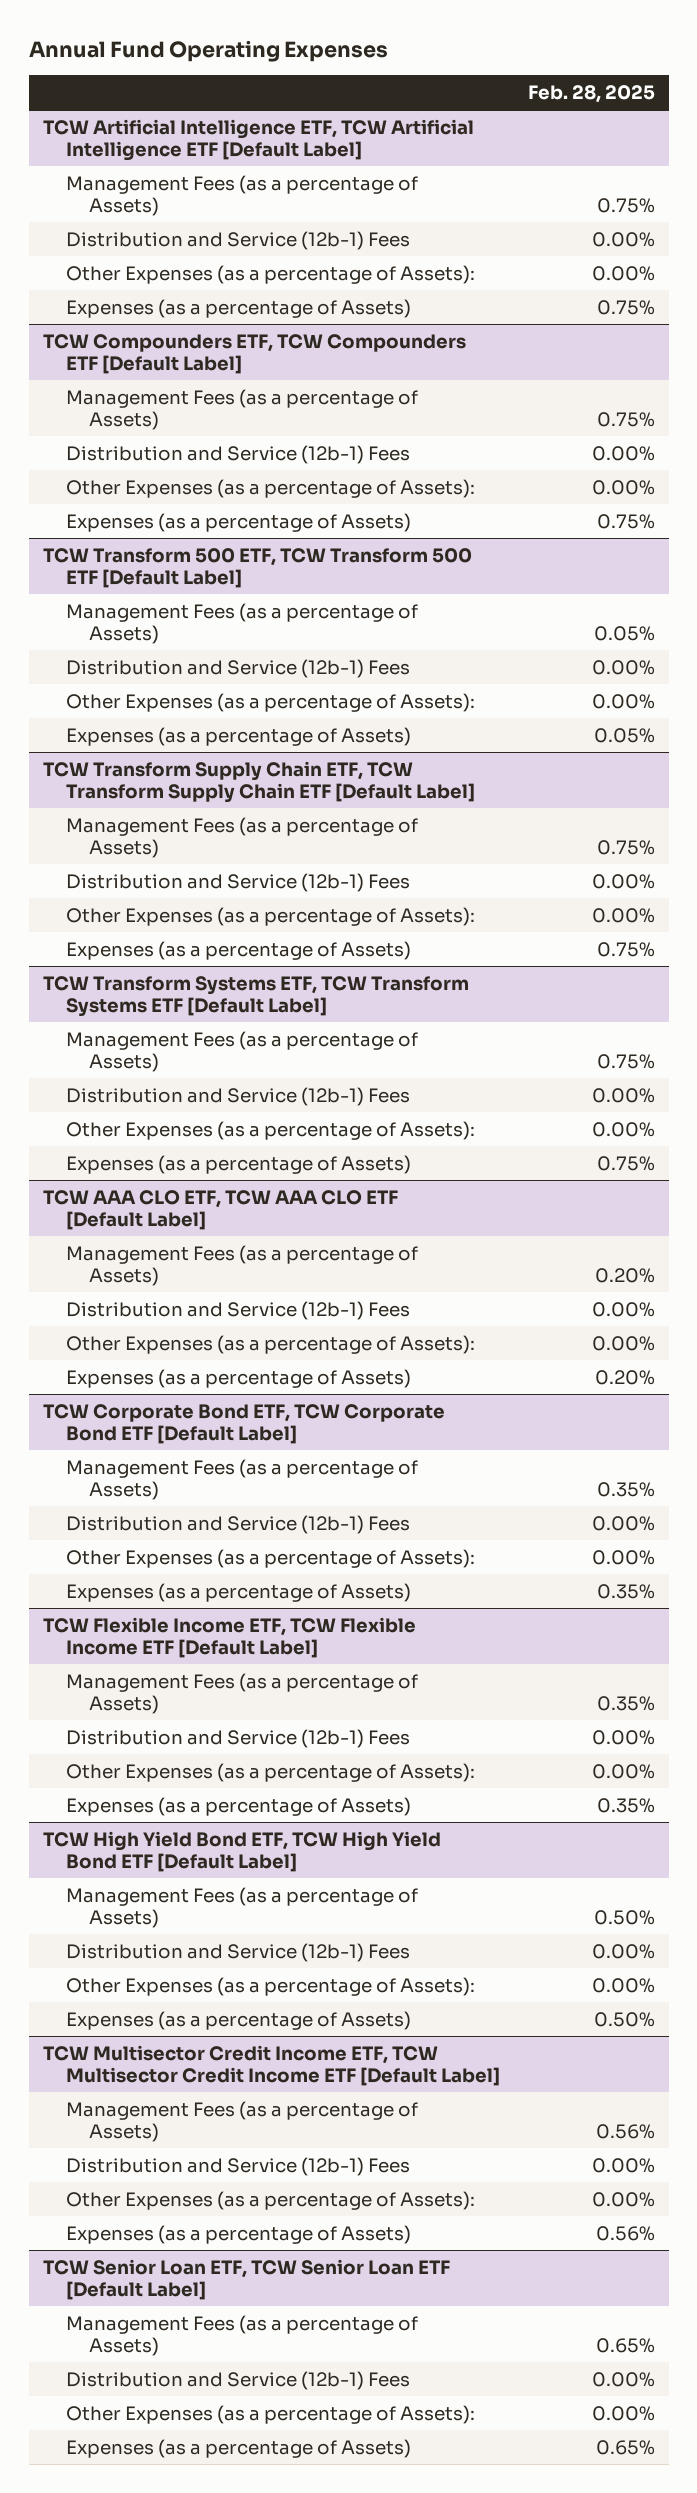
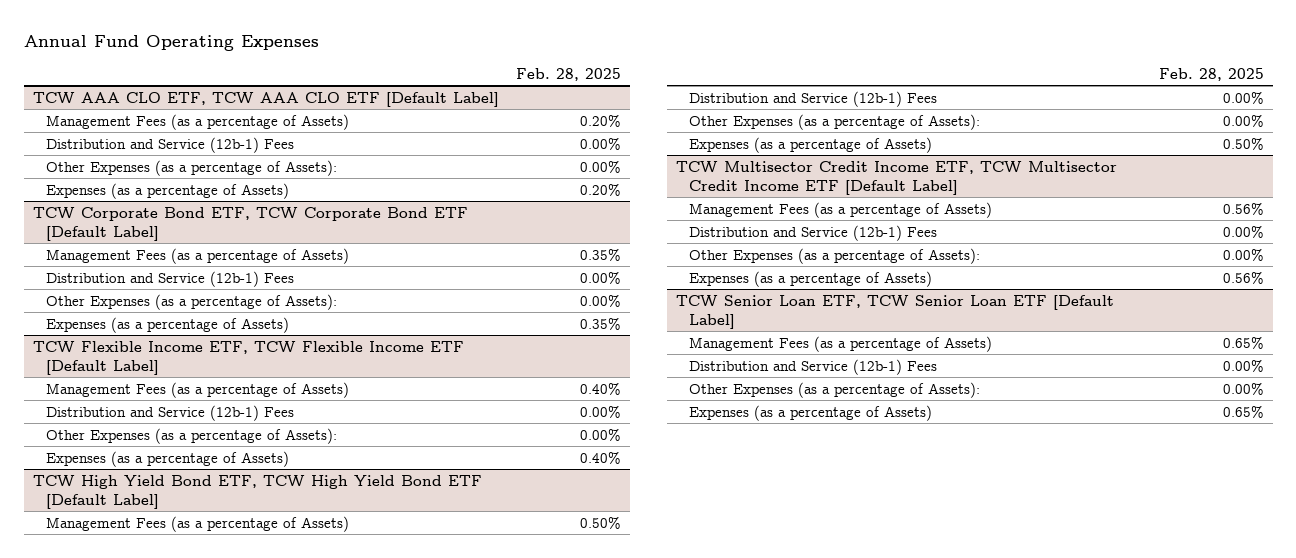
[42,118,474,161] TCW Artificial Intelligence ETF, TCW Artificial Intelligence ETF [Default Label] -> none
[65,174,418,216] Management Fees (as a percentage of Assets) -> none
[65,230,410,250] Distribution and Service (12b-1) Fees -> none
[65,264,475,284] Other Expenses (as a percentage of Assets): -> none
[65,298,411,318] Expenses (as a percentage of Assets) -> none
[42,333,466,374] TCW Compounders ETF, TCW Compounders ETF [Default Label] -> none
[65,388,418,430] Management Fees (as a percentage of Assets) -> none
[65,444,410,464] Distribution and Service (12b-1) Fees -> none
[65,478,475,498] Other Expenses (as a percentage of Assets): -> none
[65,512,411,532] Expenses (as a percentage of Assets) -> none
[42,547,472,588] TCW Transform 500 ETF, TCW Transform 500 ETF [Default Label] -> none
[65,602,418,644] Management Fees (as a percentage of Assets) -> none
[65,658,410,678] Distribution and Service (12b-1) Fees -> none
[65,692,475,712] Other Expenses (as a percentage of Assets): -> none
[65,726,411,746] Expenses (as a percentage of Assets) -> none
[42,760,475,803] TCW Transform Supply Chain ETF, TCW Transform Supply Chain ETF [Default Label] -> none
[65,816,418,858] Management Fees (as a percentage of Assets) -> none
[65,872,410,892] Distribution and Service (12b-1) Fees -> none
[65,906,475,926] Other Expenses (as a percentage of Assets): -> none
[65,940,411,960] Expenses (as a percentage of Assets) -> none
[42,975,469,1017] TCW Transform Systems ETF, TCW Transform Systems ETF [Default Label] -> none
[65,1030,418,1072] Management Fees (as a percentage of Assets) -> none
[65,1086,410,1106] Distribution and Service (12b-1) Fees -> none
[65,1120,475,1140] Other Expenses (as a percentage of Assets): -> none
[65,1154,411,1174] Expenses (as a percentage of Assets) -> none
[596,1695,655,1711] 0.35% -> [579,381,621,395] 0.40%
[596,1797,655,1813] 0.35% -> [579,450,621,464] 0.40%

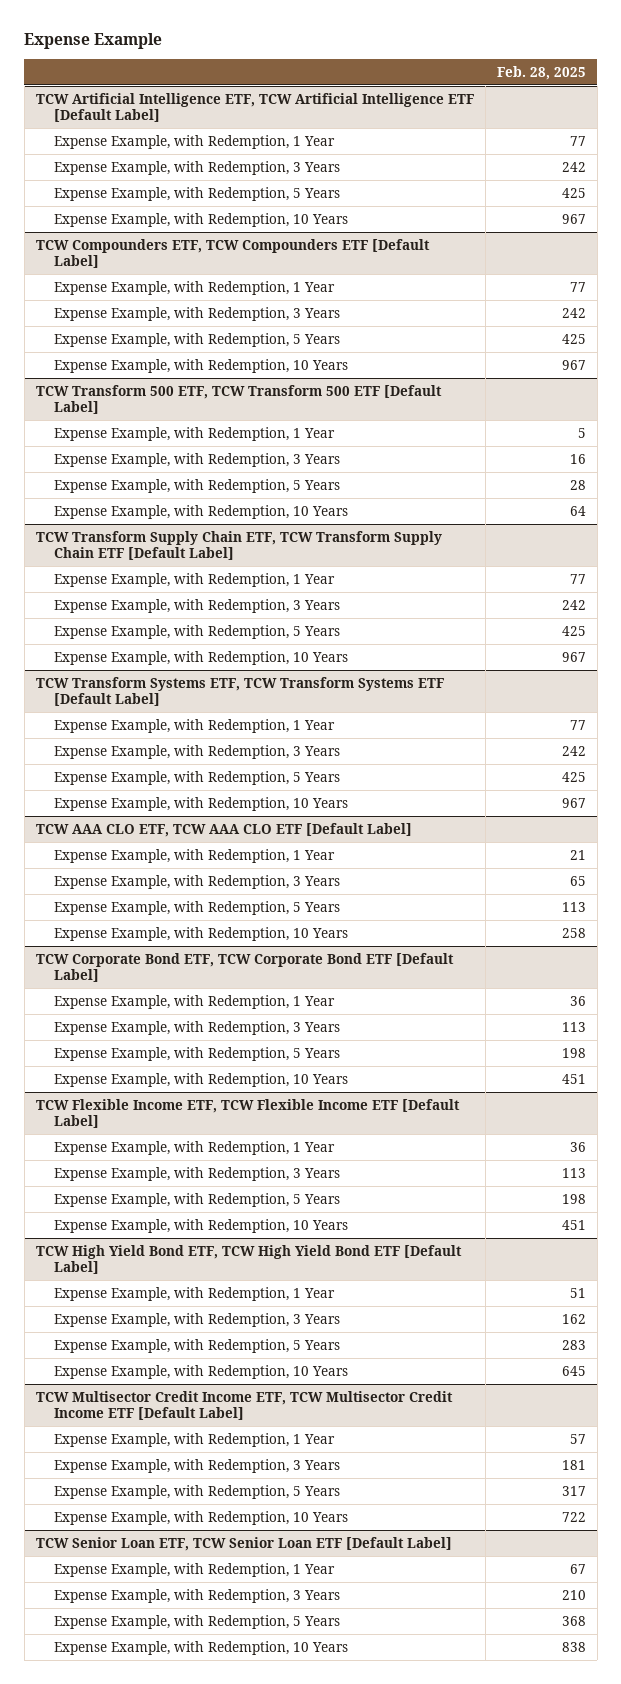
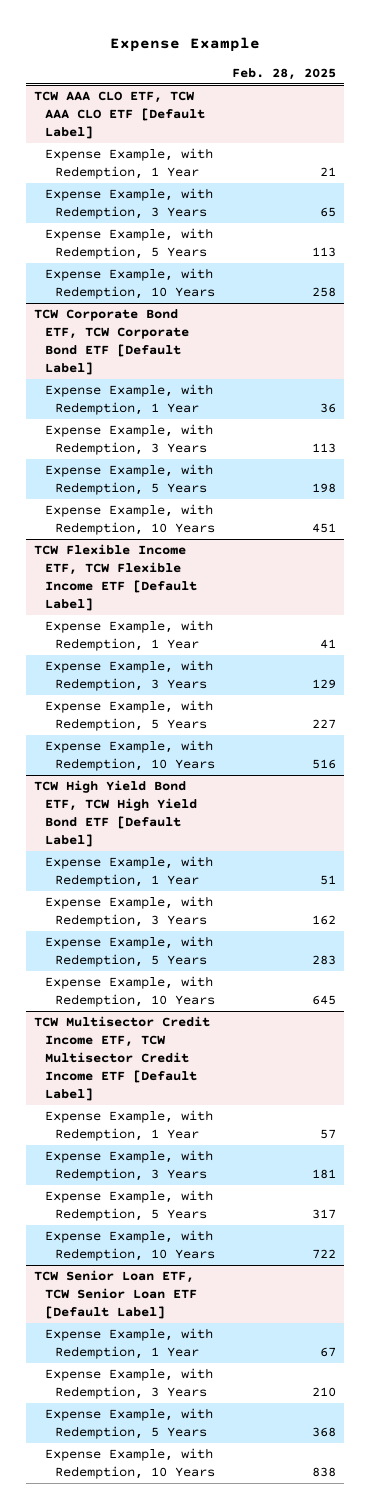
[35,92,474,122] TCW Artificial Intelligence ETF, TCW Artificial Intelligence ETF [Default Label] -> none
[54,134,336,149] Expense Example, with Redemption, 1 Year -> none
[54,160,341,175] Expense Example, with Redemption, 3 Years -> none
[54,186,341,201] Expense Example, with Redemption, 5 Years -> none
[54,212,349,227] Expense Example, with Redemption, 10 Years -> none
[35,238,430,268] TCW Compounders ETF, TCW Compounders ETF [Default Label] -> none
[54,280,336,295] Expense Example, with Redemption, 1 Year -> none
[54,306,341,321] Expense Example, with Redemption, 3 Years -> none
[54,332,341,347] Expense Example, with Redemption, 5 Years -> none
[54,358,349,373] Expense Example, with Redemption, 10 Years -> none
[35,384,442,414] TCW Transform 500 ETF, TCW Transform 500 ETF [Default Label] -> none
[54,426,336,441] Expense Example, with Redemption, 1 Year -> none
[54,452,341,467] Expense Example, with Redemption, 3 Years -> none
[54,478,341,493] Expense Example, with Redemption, 5 Years -> none
[54,504,349,519] Expense Example, with Redemption, 10 Years -> none
[35,530,442,560] TCW Transform Supply Chain ETF, TCW Transform Supply Chain ETF [Default Label] -> none
[54,572,336,587] Expense Example, with Redemption, 1 Year -> none
[54,598,341,613] Expense Example, with Redemption, 3 Years -> none
[54,624,341,639] Expense Example, with Redemption, 5 Years -> none
[54,650,349,665] Expense Example, with Redemption, 10 Years -> none
[35,676,444,706] TCW Transform Systems ETF, TCW Transform Systems ETF [Default Label] -> none
[54,718,336,733] Expense Example, with Redemption, 1 Year -> none
[54,744,341,759] Expense Example, with Redemption, 3 Years -> none
[54,770,341,785] Expense Example, with Redemption, 5 Years -> none
[54,796,349,811] Expense Example, with Redemption, 10 Years -> none
[569,1141,586,1152] 36 -> [319,639,336,650] 41
[561,1167,586,1178] 113 -> [311,679,336,690] 129
[561,1193,586,1204] 198 -> [311,719,336,730] 227
[561,1219,586,1230] 451 -> [311,759,336,770] 516

